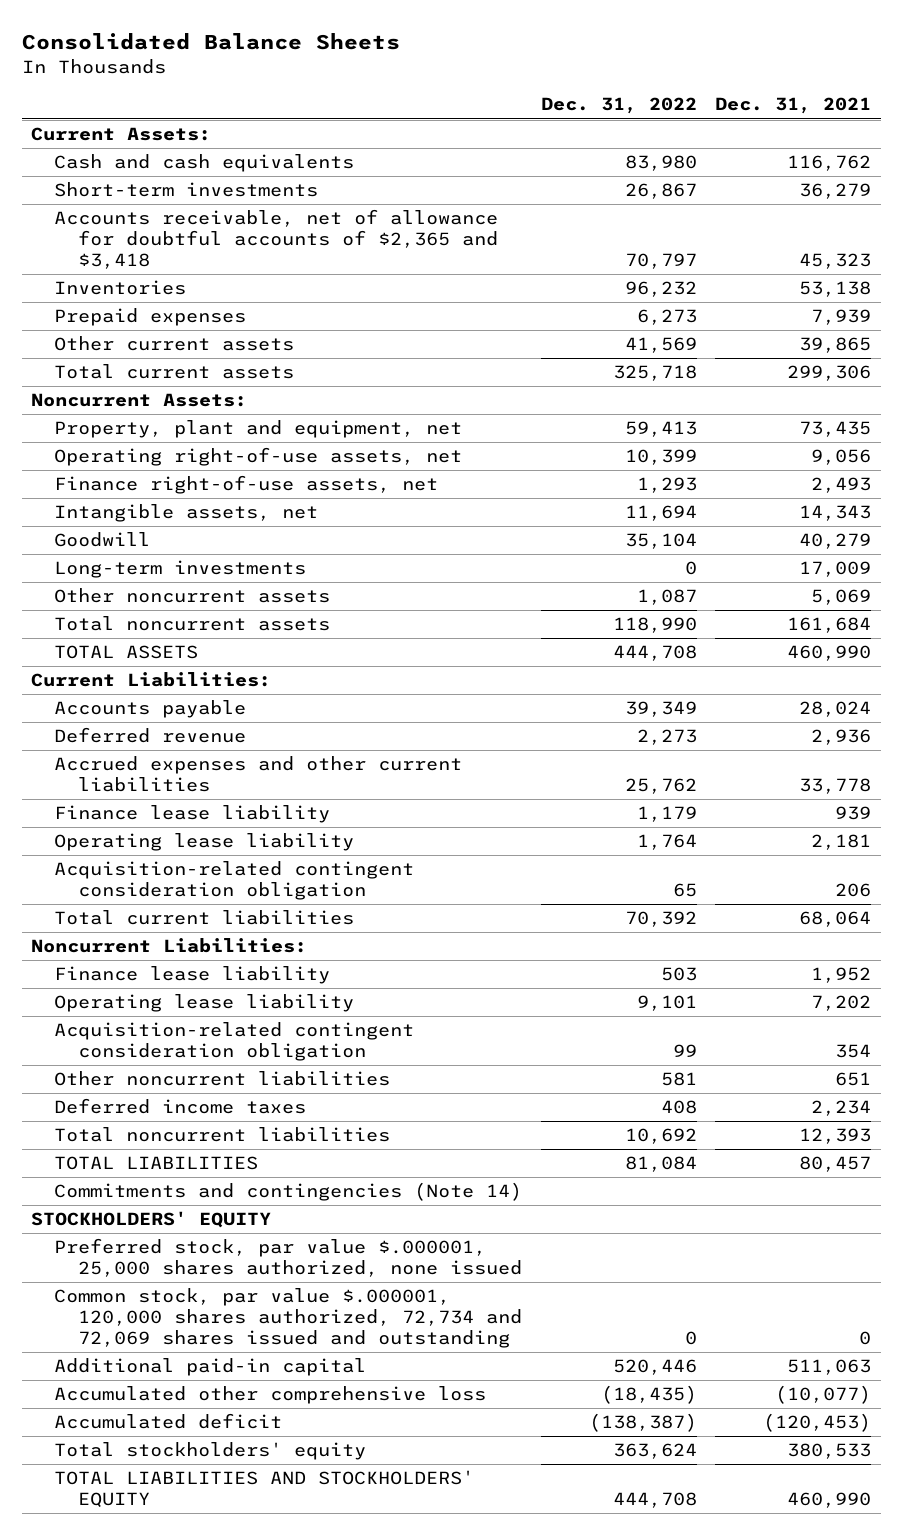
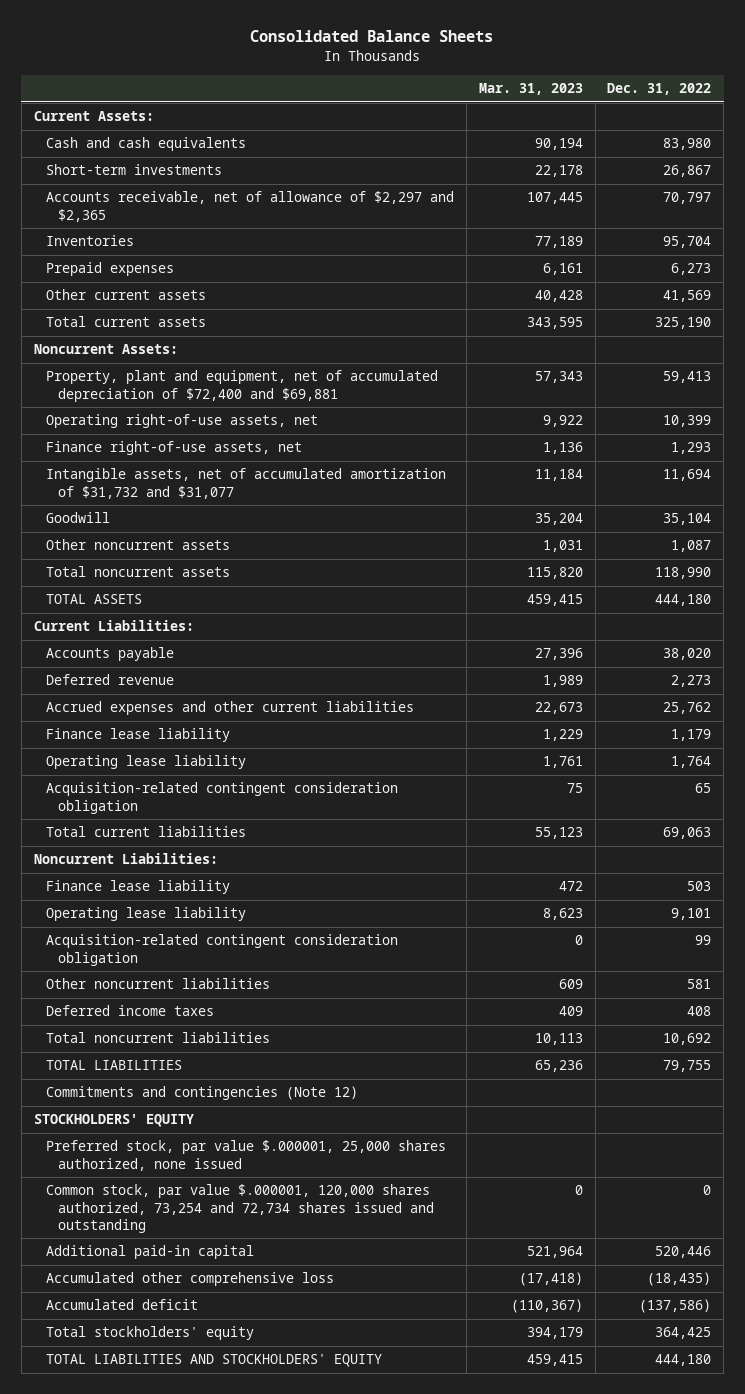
[715,97,872,115] Dec. 31, 2021 -> none
none -> [478,83,583,96] Mar. 31, 2023
[54,209,499,269] Accounts receivable, net of allowance for doubtful accounts of $2,365 and $3,418 -> [45,191,454,222] Accounts receivable, net of allowance of $2,297 and $2,365
[624,281,697,298] 96,232 -> [663,236,712,249] 95,704
[612,365,697,382] 325,718 -> [655,317,712,330] 325,190
[54,420,463,439] Property, plant and equipment, net -> [45,370,438,402] Property, plant and equipment, net of accumulated depreciation of $72,400 and $69,881
[54,504,319,523] Intangible assets, net -> [45,468,446,499] Intangible assets, net of accumulated amortization of $31,732 and $31,077
[54,560,307,579] Long-term investments -> none
[612,645,697,662] 444,708 -> [655,594,712,607] 444,180
[624,701,697,718] 39,349 -> [663,648,712,661] 38,020
[624,911,697,928] 70,392 -> [663,827,712,840] 69,063
[624,1156,697,1173] 81,084 -> [663,1060,712,1073] 79,755
[54,1182,523,1202] Commitments and contingencies (Note 14) -> [45,1086,358,1101] Commitments and contingencies (Note 12)
[54,1288,522,1348] Common stock, par value $.000001, 120,000 shares authorized, 72,734 and 72,069 shares issued and outstanding -> [45,1184,435,1233] Common stock, par value $.000001, 120,000 shares authorized, 73,254 and 72,734 shares issued and outstanding
[588,1413,697,1433] (138,387) -> [639,1299,712,1314] (137,586)
[612,1443,697,1460] 363,624 -> [655,1327,712,1340] 364,425
[612,1491,697,1508] 444,708 -> [655,1354,712,1367] 444,180

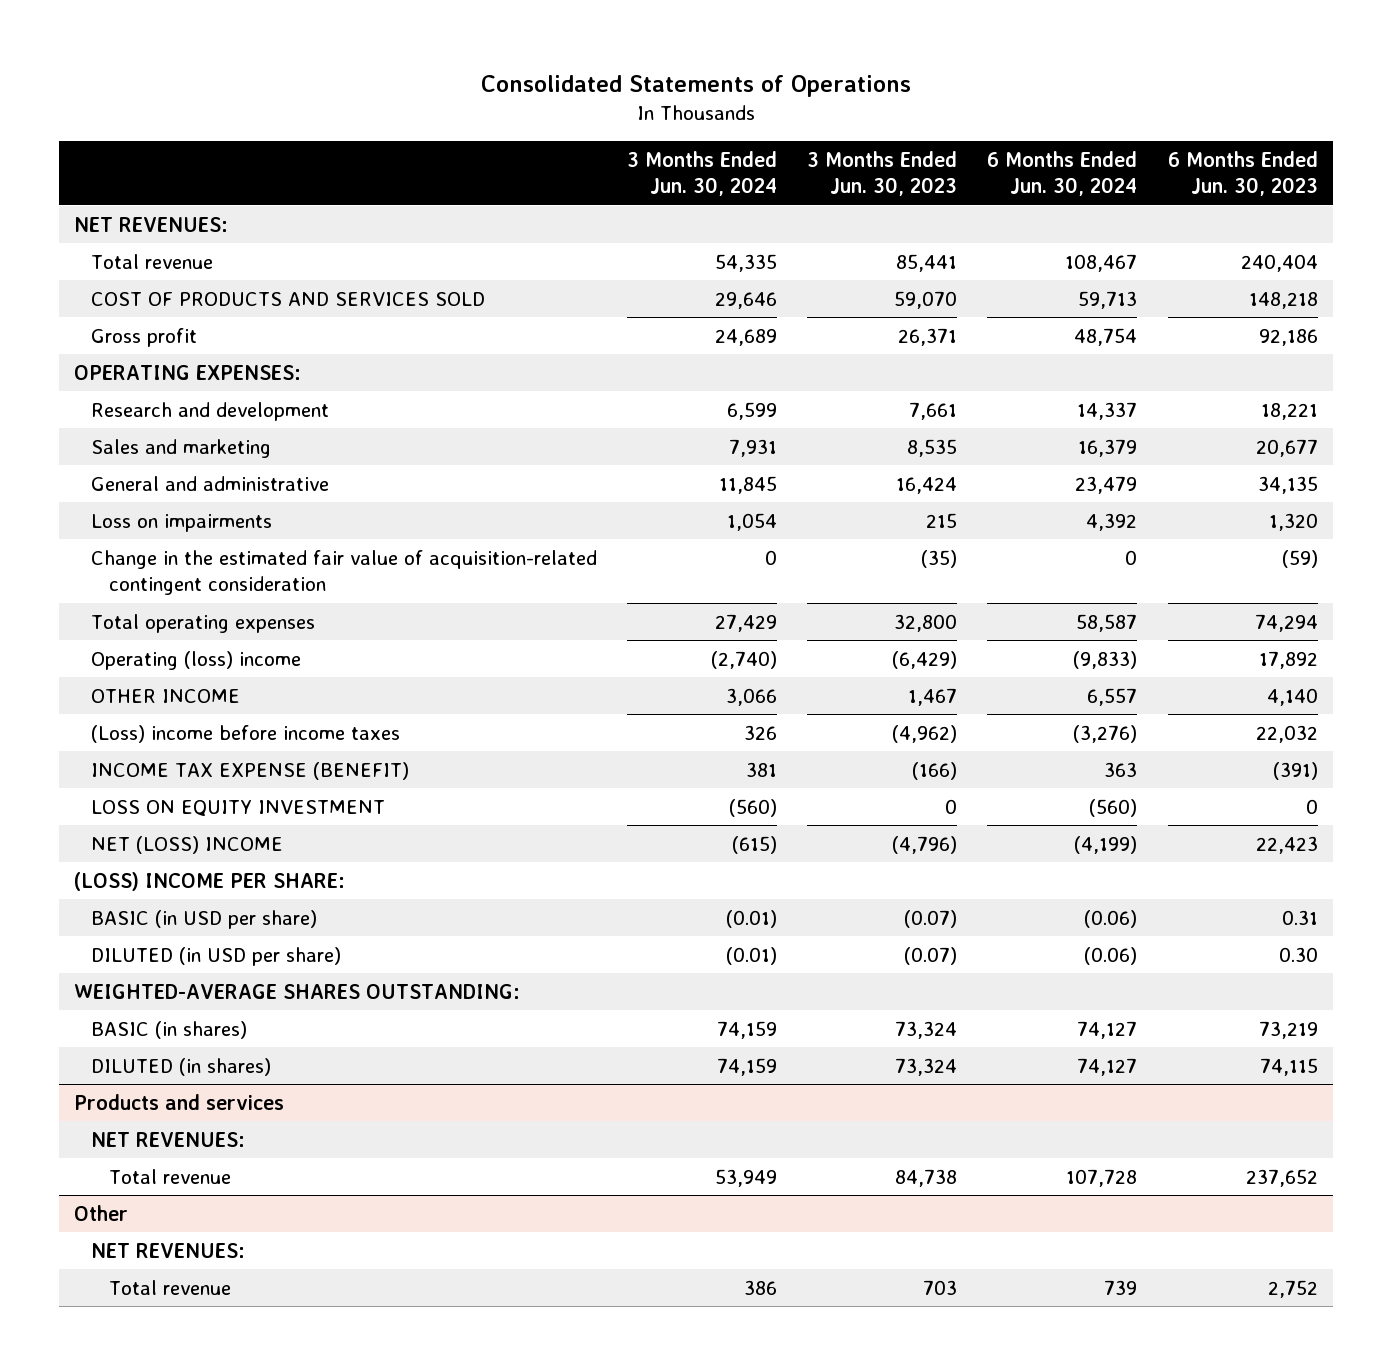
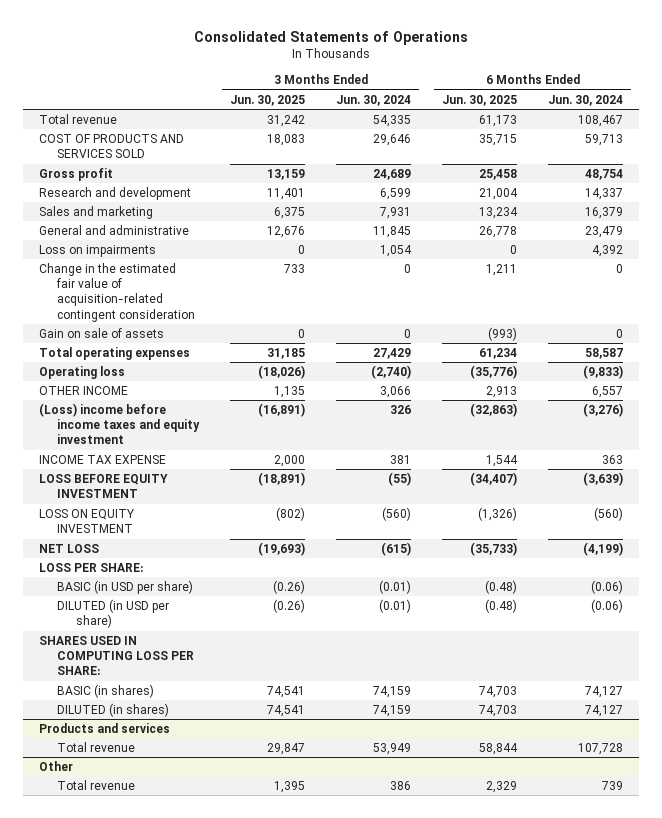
[807,150,958,196] 3 Months Ended Jun. 30, 2023 -> none
[1167,150,1318,196] 6 Months Ended Jun. 30, 2023 -> none
none -> [230,94,306,106] Jun. 30, 2025
none -> [442,94,518,106] Jun. 30, 2025
[73,216,228,232] NET REVENUES: -> none
[73,364,301,380] OPERATING EXPENSES: -> none
none -> [38,328,164,339] Gain on sale of assets
[91,650,302,670] Operating (loss) income -> [38,366,125,380] Operating loss
[91,724,401,743] (Loss) income before income taxes -> [38,403,201,445] (Loss) income before income taxes and equity investment
[91,761,410,780] INCOME TAX EXPENSE (BENEFIT) -> [38,455,166,465] INCOME TAX EXPENSE
none -> [38,474,168,499] LOSS BEFORE EQUITY INVESTMENT
[91,835,284,854] NET (LOSS) INCOME -> [38,544,99,554] NET LOSS
[73,871,345,891] (LOSS) INCOME PER SHARE: -> [38,563,143,573] LOSS PER SHARE:
[73,983,520,999] WEIGHTED-AVERAGE SHARES OUTSTANDING: -> [38,636,195,676] SHARES USED IN COMPUTING LOSS PER SHARE:
[91,1131,246,1147] NET REVENUES: -> none
[91,1242,246,1258] NET REVENUES: -> none

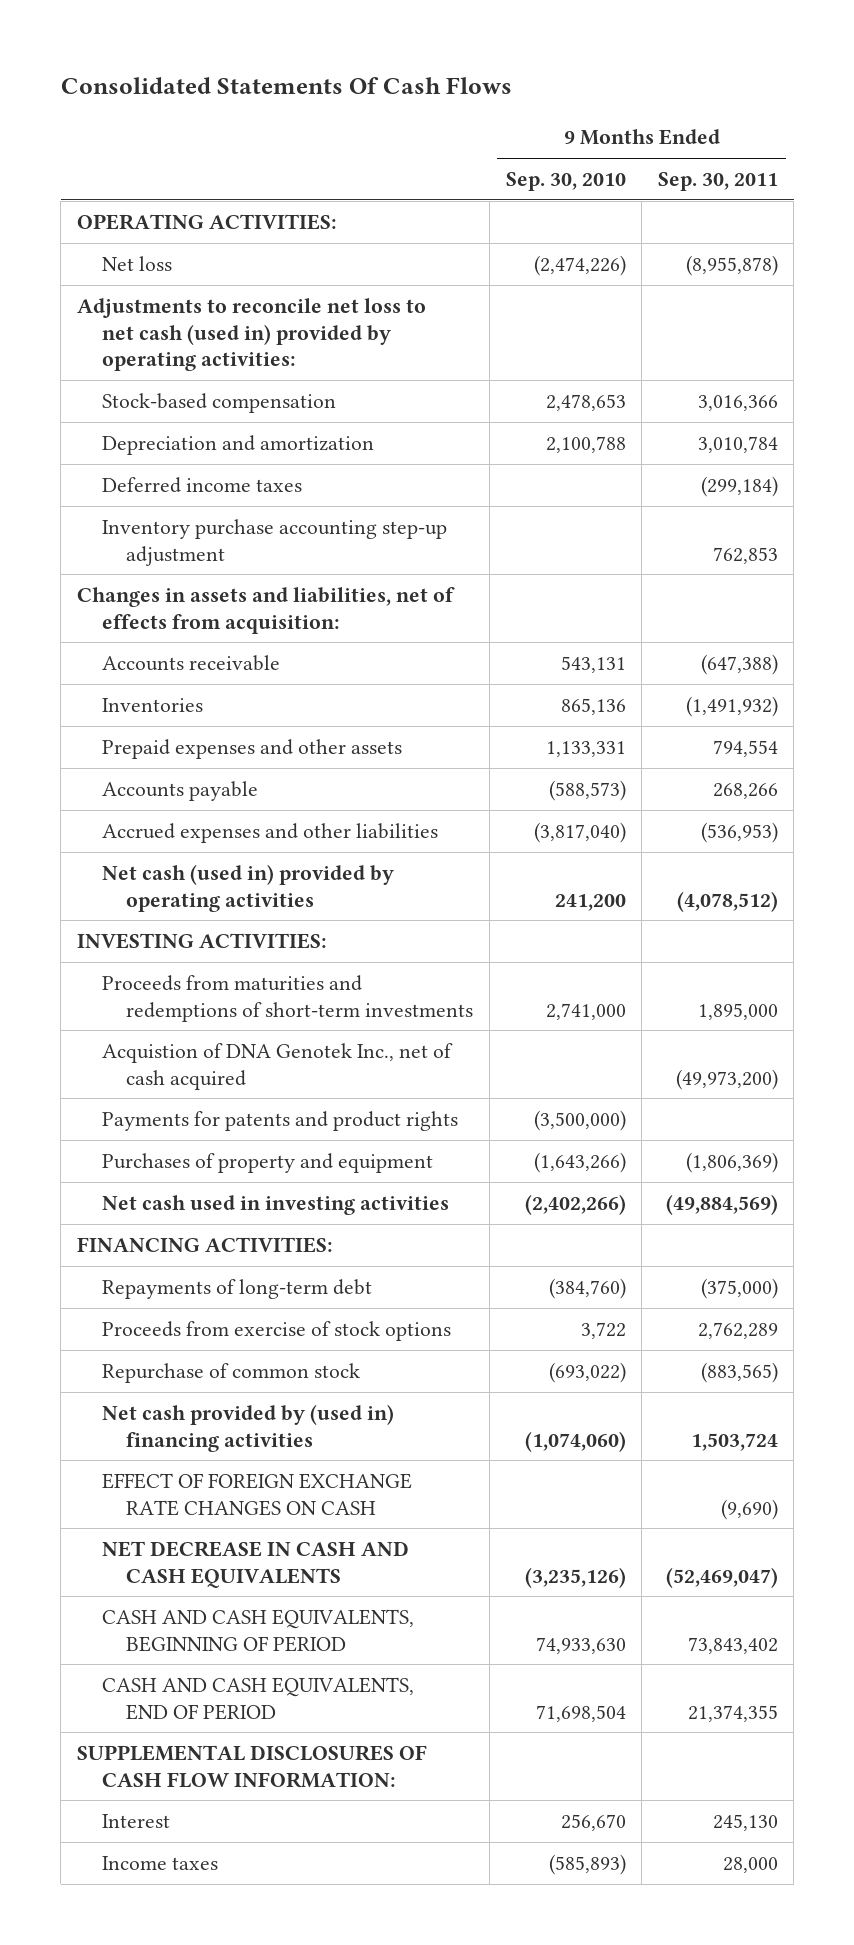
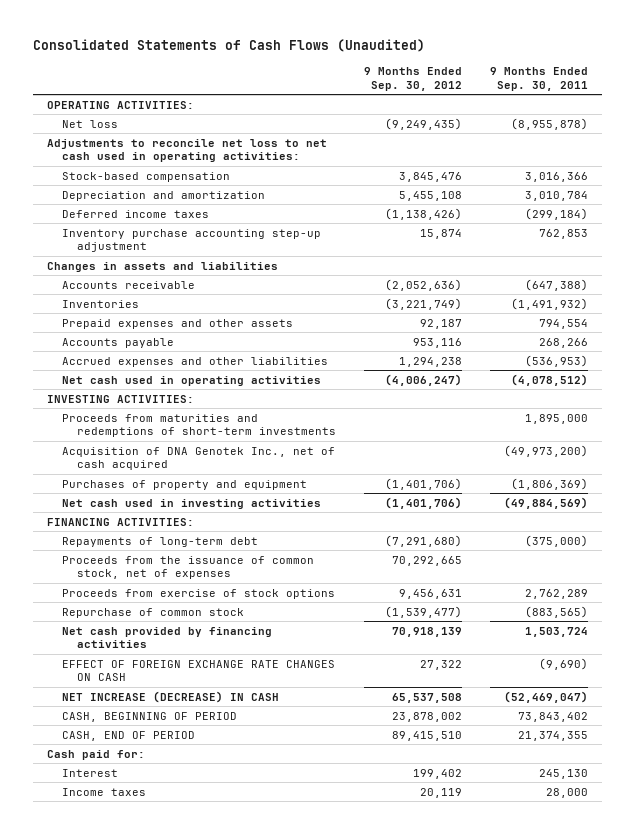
[60,77,512,95] Consolidated Statements Of Cash Flows -> [33,39,426,53] Consolidated Statements of Cash Flows (Unaudited)
[505,172,626,192] Sep. 30, 2010 -> none
none -> [363,67,462,91] 9 Months Ended Sep. 30, 2012
[76,297,426,372] Adjustments to reconcile net loss to net cash (used in) provided by operating activities: -> [47,138,328,163] Adjustments to reconcile net loss to net cash used in operating activities:
[76,586,455,634] Changes in assets and liabilities, net of effects from acquisition: -> [47,261,279,272] Changes in assets and liabilities
[101,863,394,912] Net cash (used in) provided by operating activities -> [61,375,321,386] Net cash used in operating activities
[101,1110,458,1131] Payments for patents and product rights -> none
[101,1042,453,1090] Acquistion of DNA Genotek Inc., net of cash acquired -> [61,446,335,471] Acquisition of DNA Genotek Inc., net of cash acquired
none -> [61,555,314,580] Proceeds from the issuance of common stock, net of expenses
[101,1403,394,1452] Net cash provided by (used in) financing activities -> [61,626,272,649] Net cash provided by financing activities
[76,1744,427,1788] SUPPLEMENTAL DISCLOSURES OF CASH FLOW INFORMATION: -> none
[101,1540,409,1588] NET DECREASE IN CASH AND CASH EQUIVALENTS -> [61,690,279,703] NET INCREASE (DECREASE) IN CASH
[101,1608,414,1652] CASH AND CASH EQUIVALENTS, BEGINNING OF PERIOD -> [61,711,237,722] CASH, BEGINNING OF PERIOD
[101,1676,414,1720] CASH AND CASH EQUIVALENTS, END OF PERIOD -> [61,730,195,741] CASH, END OF PERIOD
none -> [47,749,146,760] Cash paid for:

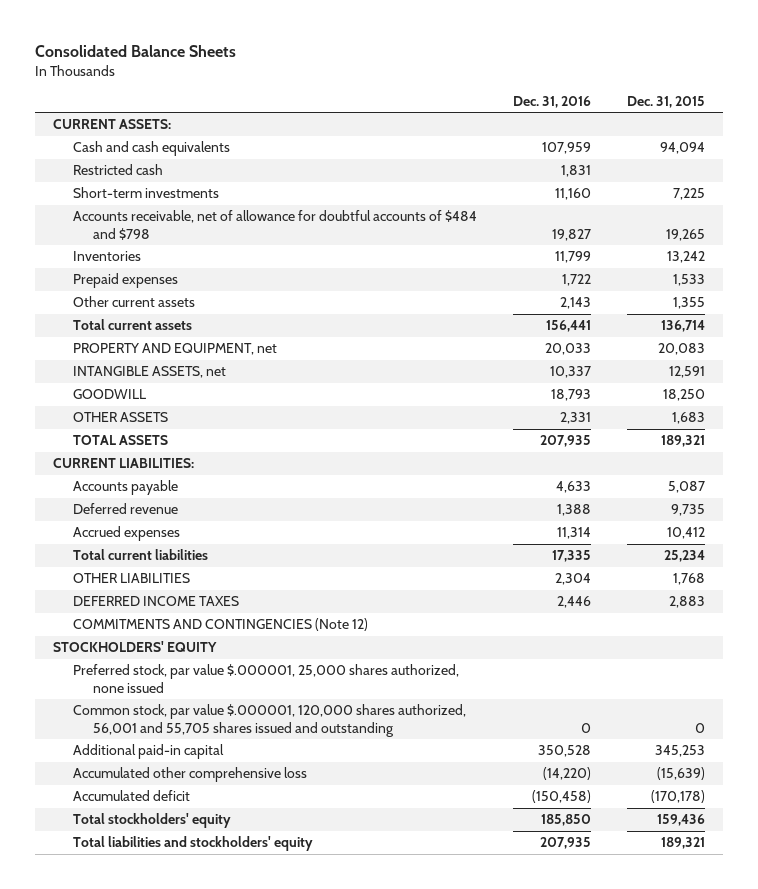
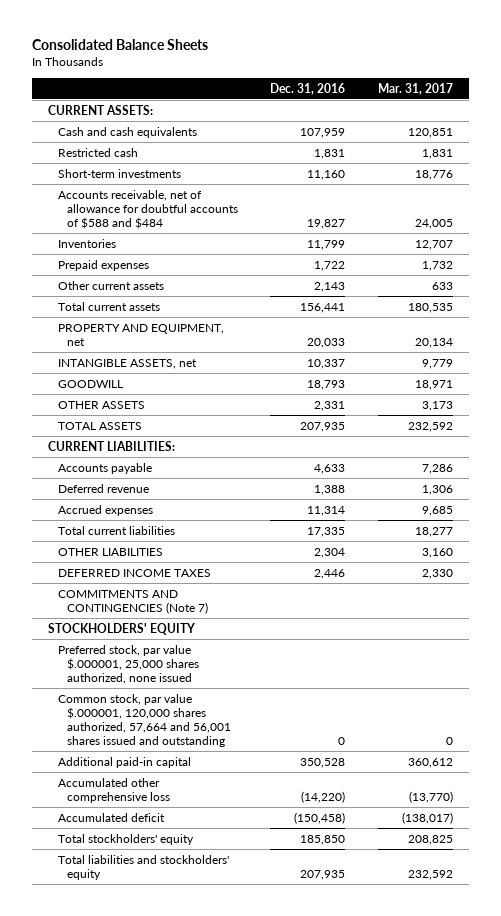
[627,95,706,108] Dec. 31, 2015 -> none
none -> [377,82,453,95] Mar. 31, 2017
[73,210,478,240] Accounts receivable, net of allowance for doubtful accounts of $484 and $798 -> [57,189,238,229] Accounts receivable, net of allowance for doubtful accounts of $588 and $484
[73,618,369,632] COMMITMENTS AND CONTINGENCIES (Note 12) -> [57,589,208,614] COMMITMENTS AND CONTINGENCIES (Note 7)
[73,704,467,737] Common stock, par value $.000001, 120,000 shares authorized, 56,001 and 55,705 shares issued and outstanding -> [57,693,231,747] Common stock, par value $.000001, 120,000 shares authorized, 57,664 and 56,001 shares issued and outstanding

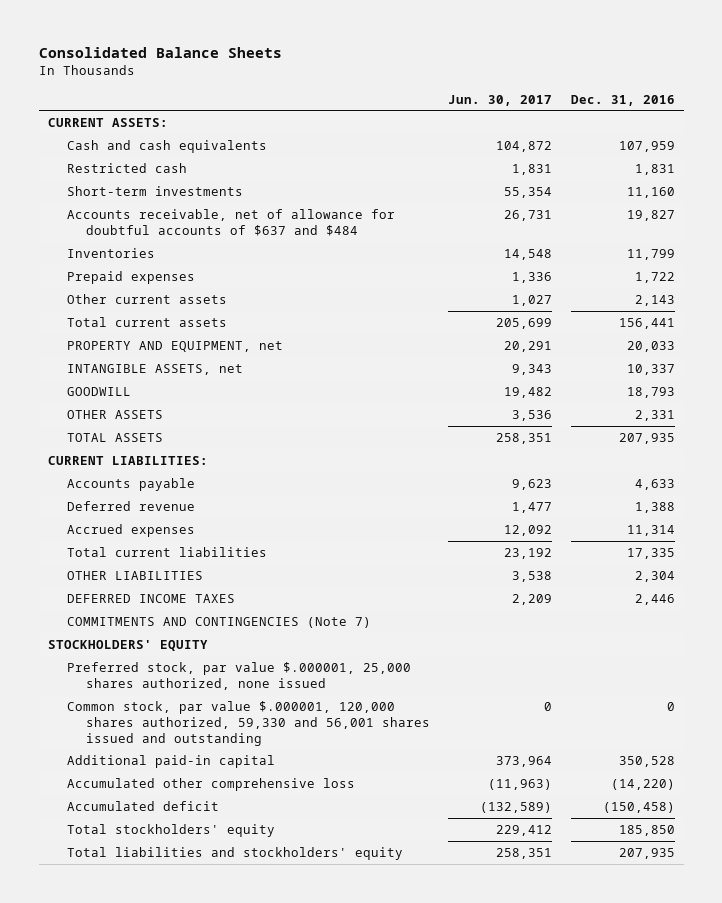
[377,82,453,95] Mar. 31, 2017 -> none
none -> [448,94,553,106] Jun. 30, 2017
[57,189,238,229] Accounts receivable, net of allowance for doubtful accounts of $588 and $484 -> [66,208,395,236] Accounts receivable, net of allowance for doubtful accounts of $637 and $484
[57,693,231,747] Common stock, par value $.000001, 120,000 shares authorized, 57,664 and 56,001 shares issued and outstanding -> [66,700,430,746] Common stock, par value $.000001, 120,000 shares authorized, 59,330 and 56,001 shares issued and outstanding

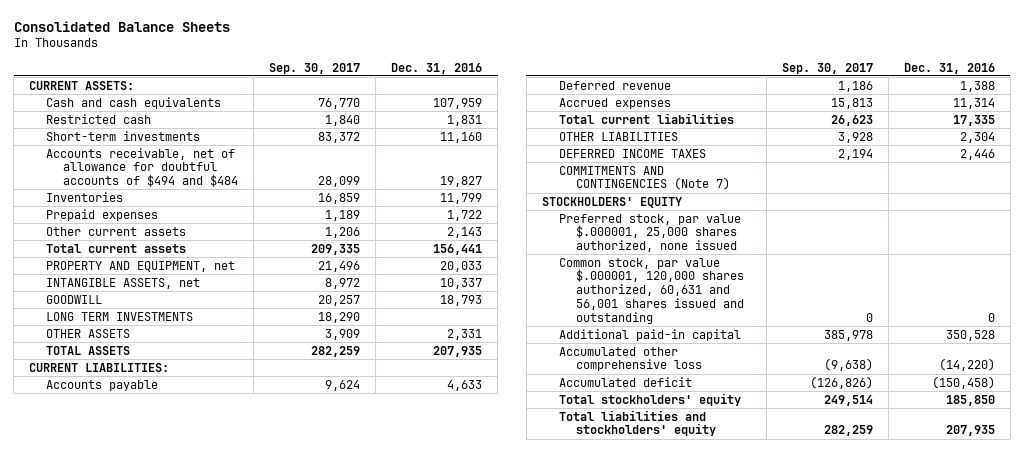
[448,94,553,106] Jun. 30, 2017 -> none
none -> [269,62,361,74] Sep. 30, 2017
[66,208,395,236] Accounts receivable, net of allowance for doubtful accounts of $637 and $484 -> [46,147,239,188] Accounts receivable, net of allowance for doubtful accounts of $494 and $484
none -> [46,311,194,321] LONG TERM INVESTMENTS
[66,700,430,746] Common stock, par value $.000001, 120,000 shares authorized, 59,330 and 56,001 shares issued and outstanding -> [559,257,745,324] Common stock, par value $.000001, 120,000 shares authorized, 60,631 and 56,001 shares issued and outstanding

